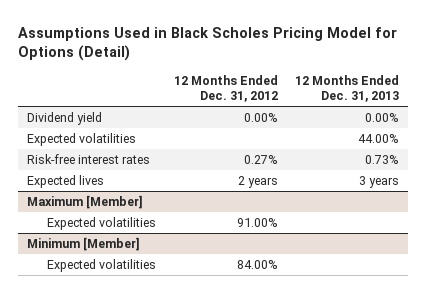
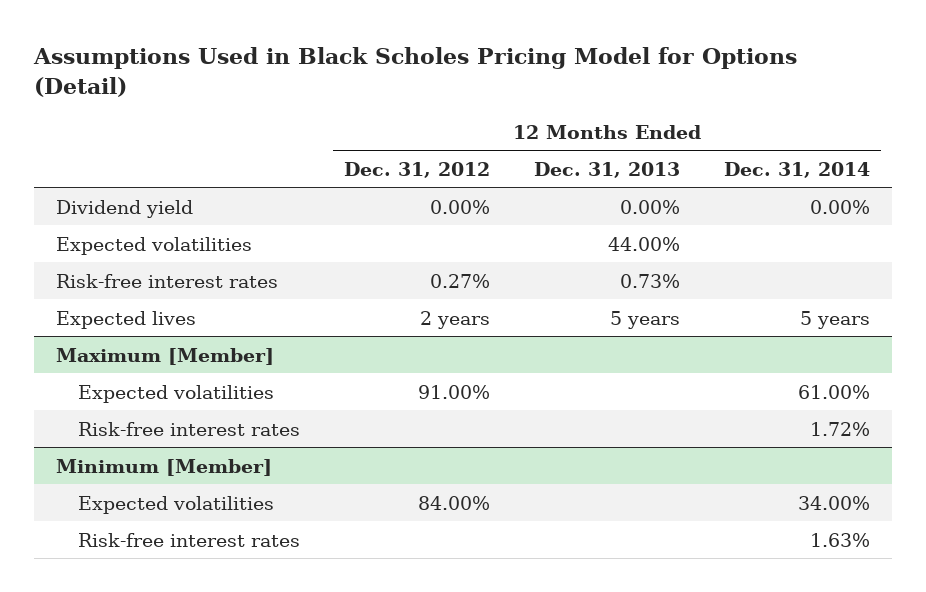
none -> [723,161,870,178] Dec. 31, 2014
[359,176,400,189] 3 years -> [610,310,681,329] 5 years
none -> [78,421,301,436] Risk-free interest rates
none -> [78,532,301,547] Risk-free interest rates

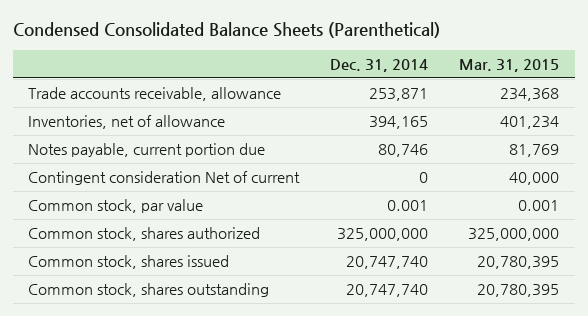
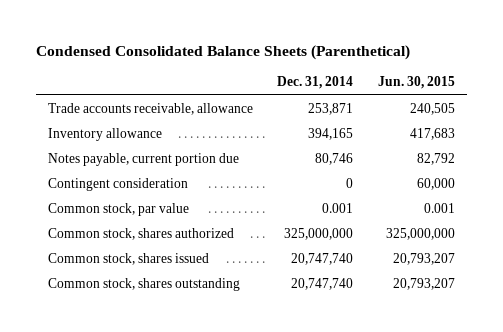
[459,58,560,72] Mar. 31, 2015 -> none
none -> [377,76,455,90] Jun. 30, 2015
[28,115,226,130] Inventories, net of allowance -> [47,127,162,141] Inventory allowance
[28,171,301,186] Contingent consideration Net of current -> none
none -> [47,177,188,191] Contingent consideration

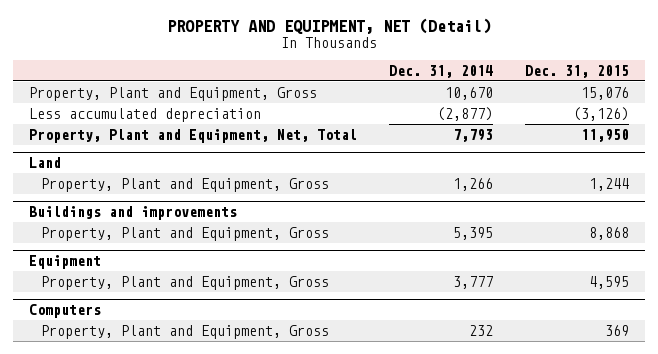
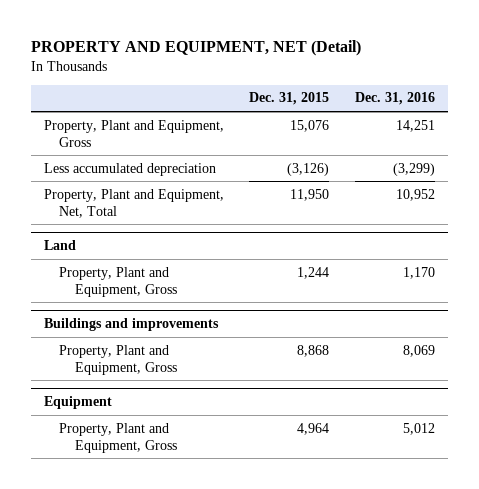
[389,64,494,78] Dec. 31, 2014 -> none
none -> [355,92,436,106] Dec. 31, 2016
[29,304,102,319] Computers -> none
[40,324,329,339] Property, Plant and Equipment, Gross -> none
[588,275,629,289] 4,595 -> [297,422,330,435] 4,964

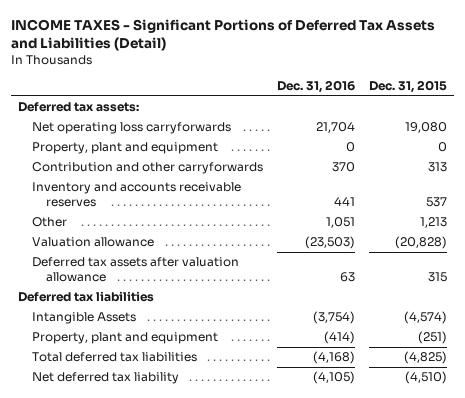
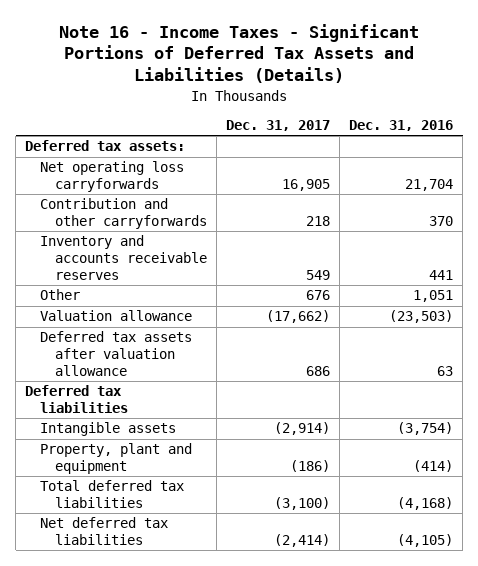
[11,18,436,51] INCOME TAXES - Significant Portions of Deferred Tax Assets and Liabilities (Detail) -> [59,23,420,84] Note 16 - Income Taxes - Significant Portions of Deferred Tax Assets and Liabilities (Details)
[369,80,448,94] Dec. 31, 2015 -> none
none -> [226,120,331,132] Dec. 31, 2017
[31,142,218,155] Property, plant and equipment -> none
[31,312,136,325] Intangible Assets -> [40,422,177,437] Intangible assets
[31,372,179,385] Net deferred tax liability -> [40,517,169,546] Net deferred tax liabilities

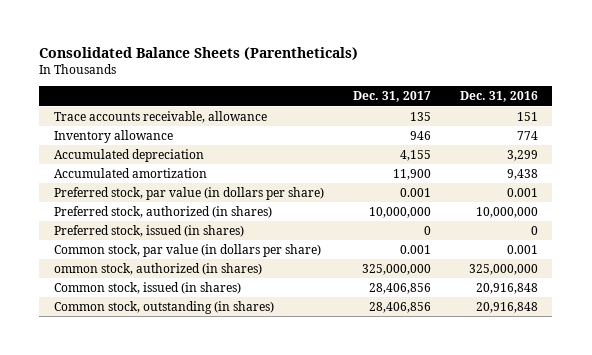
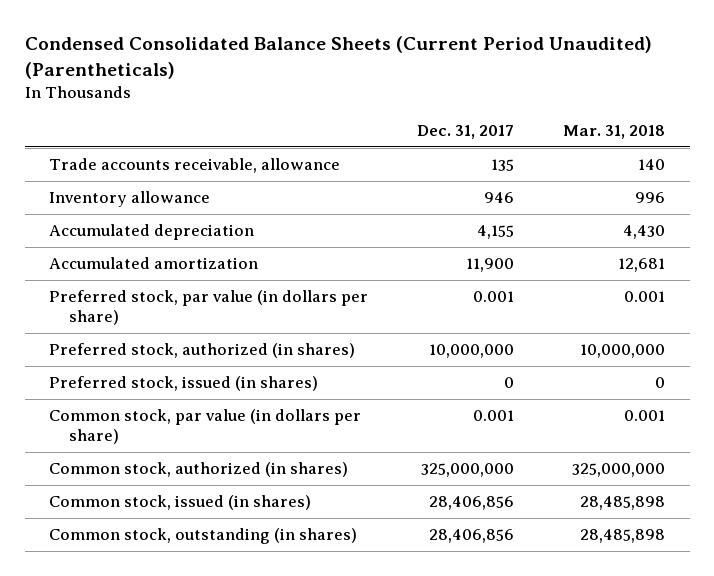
[39,47,359,61] Consolidated Balance Sheets (Parentheticals) -> [24,36,652,79] Condensed Consolidated Balance Sheets (Current Period Unaudited) (Parentheticals)
[459,91,538,103] Dec. 31, 2016 -> none
none -> [563,125,666,140] Mar. 31, 2018
[53,110,267,123] Trace accounts receivable, allowance -> [49,158,341,174] Trade accounts receivable, allowance
[53,262,262,275] ommon stock, authorized (in shares) -> [49,462,349,478] Common stock, authorized (in shares)

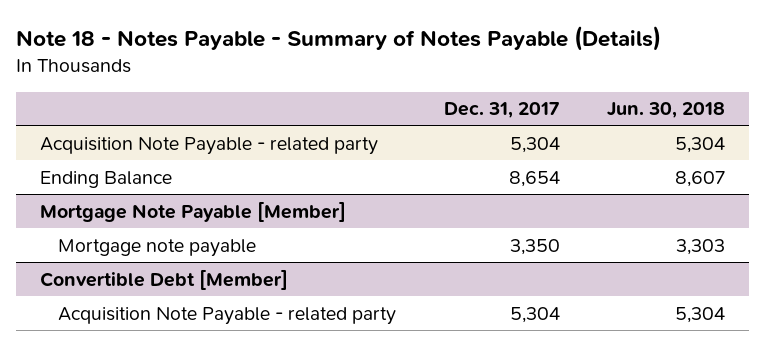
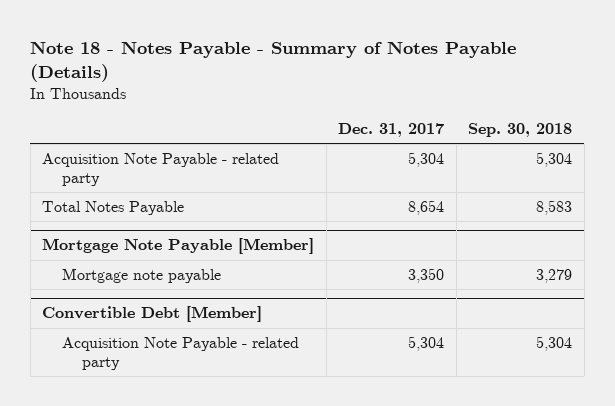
[607,102,726,119] Jun. 30, 2018 -> none
none -> [468,122,573,137] Sep. 30, 2018
[39,170,172,188] Ending Balance -> [42,200,185,215] Total Notes Payable

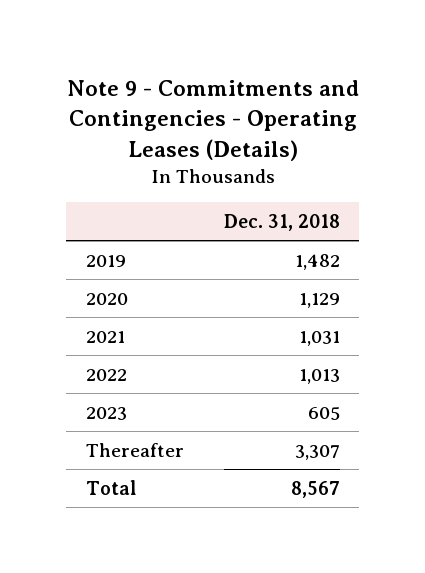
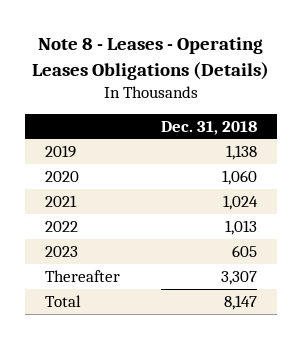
[66,80,359,161] Note 9 - Commitments and Contingencies - Operating Leases (Details) -> [31,37,269,80] Note 8 - Leases - Operating Leases Obligations (Details)
[294,253,340,270] 1,482 -> [225,144,257,160] 1,138
[298,292,340,308] 1,129 -> [221,169,257,185] 1,060
[298,330,340,346] 1,031 -> [222,194,258,210] 1,024
[290,480,340,498] 8,567 -> [223,294,257,310] 8,147

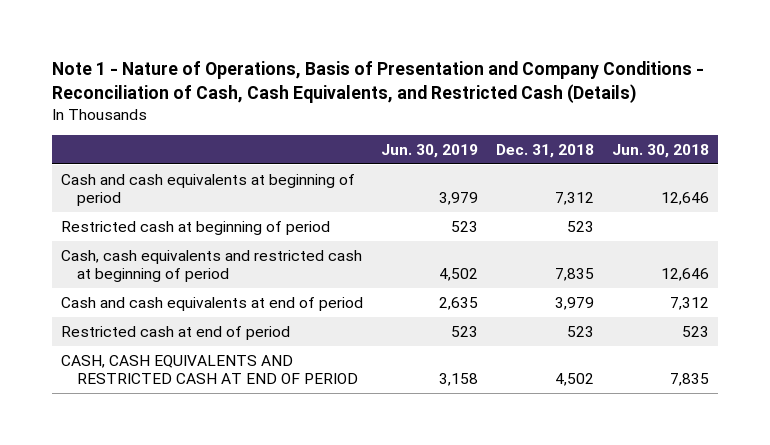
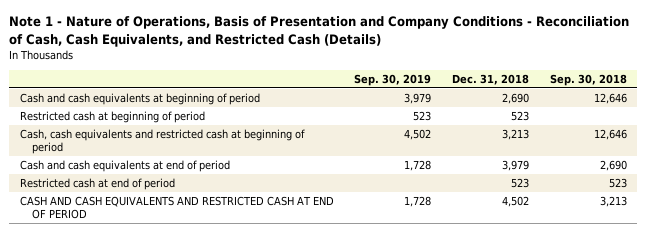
[380,143,478,158] Jun. 30, 2019 -> none
[612,143,710,158] Jun. 30, 2018 -> none
none -> [354,73,432,86] Sep. 30, 2019
none -> [549,73,627,86] Sep. 30, 2018
[555,192,595,206] 7,312 -> [501,93,529,105] 2,690
[555,268,595,282] 7,835 -> [501,129,529,141] 3,213
[60,354,359,385] CASH, CASH EQUIVALENTS AND RESTRICTED CASH AT END OF PERIOD -> [19,196,334,220] CASH AND CASH EQUIVALENTS AND RESTRICTED CASH AT END OF PERIOD

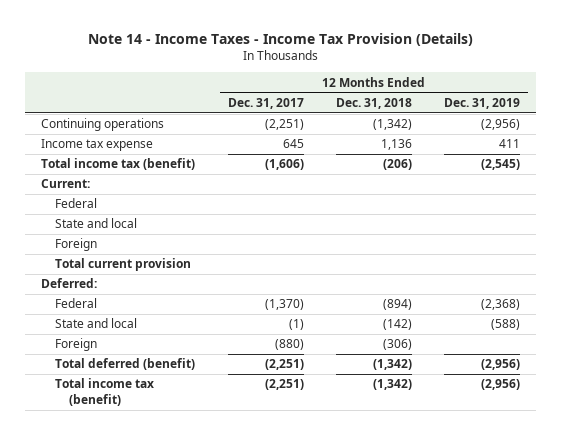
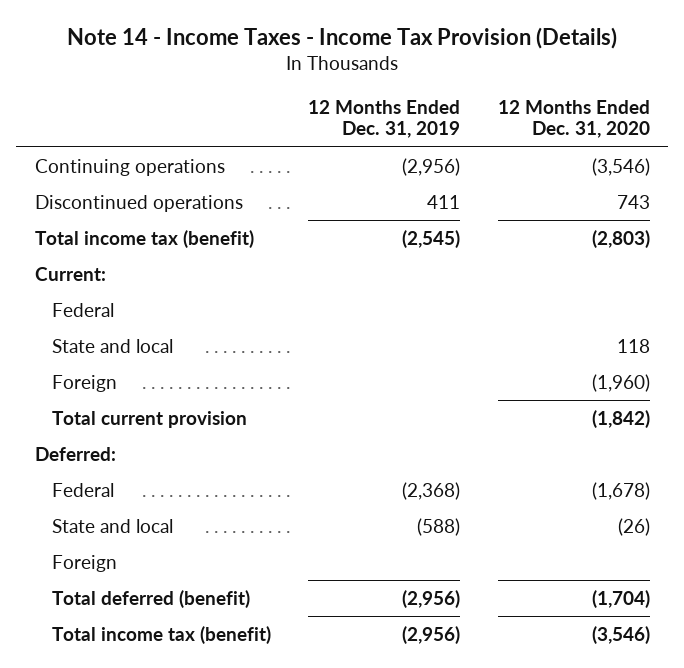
[227,97,304,109] Dec. 31, 2017 -> none
[335,97,412,109] Dec. 31, 2018 -> none
none -> [497,99,650,139] 12 Months Ended Dec. 31, 2020
[41,139,154,152] Income tax expense -> [34,194,243,212] Discontinued operations

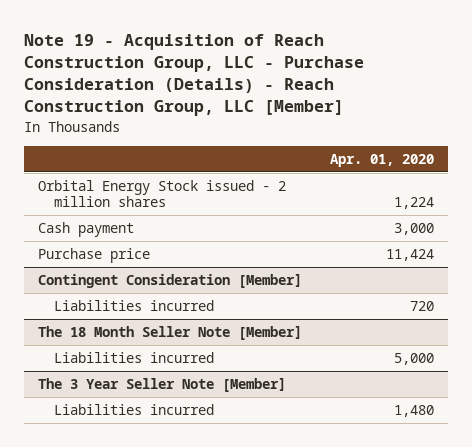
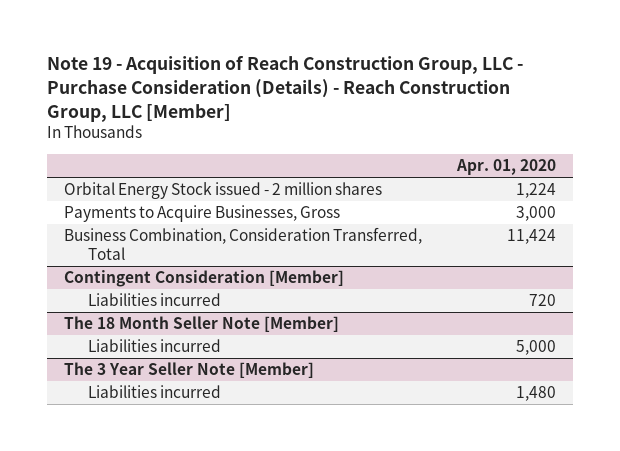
[38,222,135,238] Cash payment -> [63,205,340,223] Payments to Acquire Businesses, Gross
[38,248,151,264] Purchase price -> [63,227,422,260] Business Combination, Consideration Transferred, Total

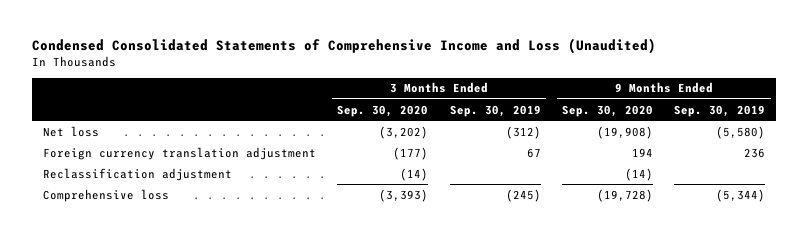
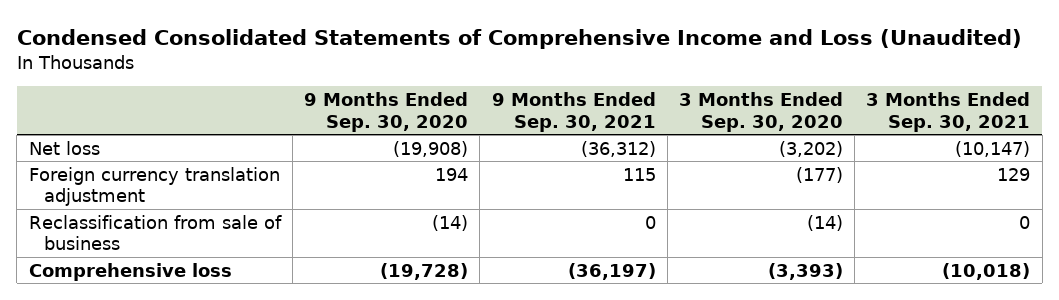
[449,104,541,117] Sep. 30, 2019 -> none
[674,104,766,117] Sep. 30, 2019 -> none
none -> [491,92,656,132] 9 Months Ended Sep. 30, 2021
none -> [866,92,1031,132] 3 Months Ended Sep. 30, 2021
[42,167,232,181] Reclassification adjustment -> [28,214,282,251] Reclassification from sale of business

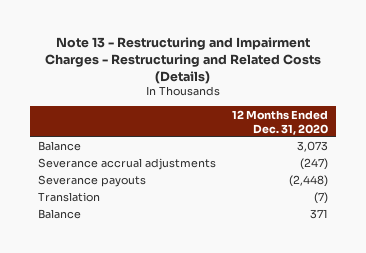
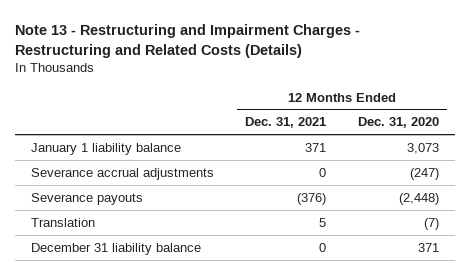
none -> [245,117,327,129] Dec. 31, 2021
[37,141,81,152] Balance -> [30,142,181,155] January 1 liability balance
[37,209,81,220] Balance -> [30,242,201,255] December 31 liability balance

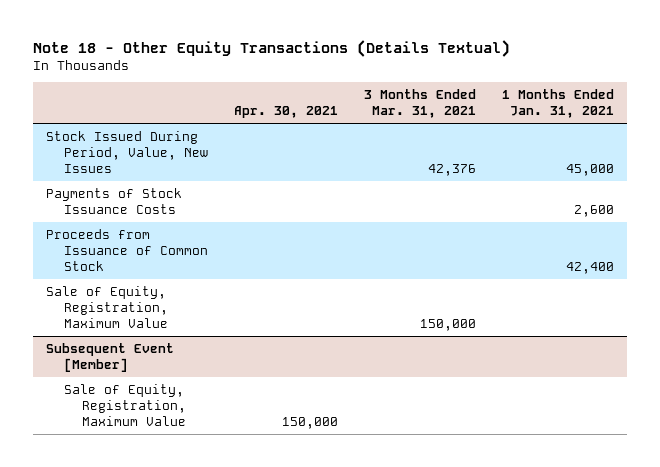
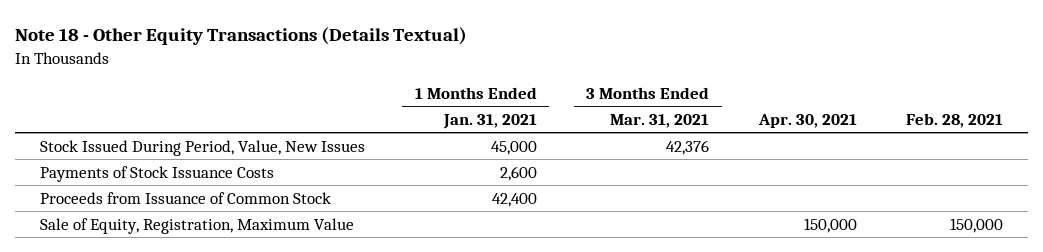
none -> [906,112,1004,128] Feb. 28, 2021
[46,286,169,328] Sale of Equity, Registration, Maximum Value -> none
[46,343,175,372] Subsequent Event [Member] -> none

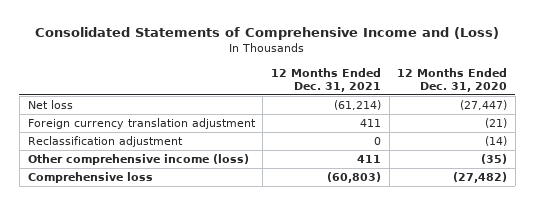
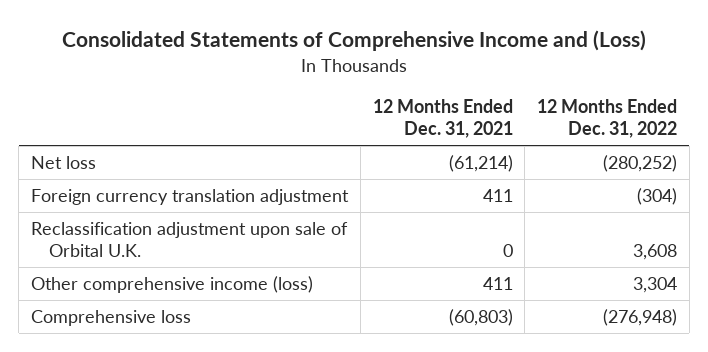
[397,67,508,92] 12 Months Ended Dec. 31, 2020 -> none
none -> [537,98,678,139] 12 Months Ended Dec. 31, 2022
[27,136,183,148] Reclassification adjustment -> [30,222,348,258] Reclassification adjustment upon sale of Orbital U.K.

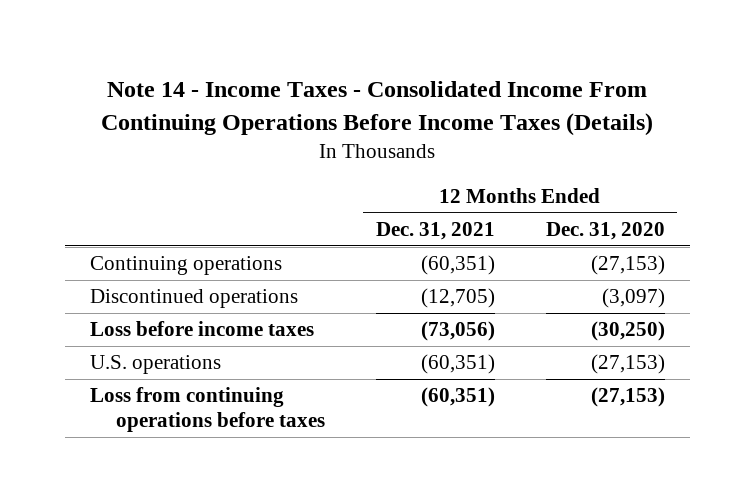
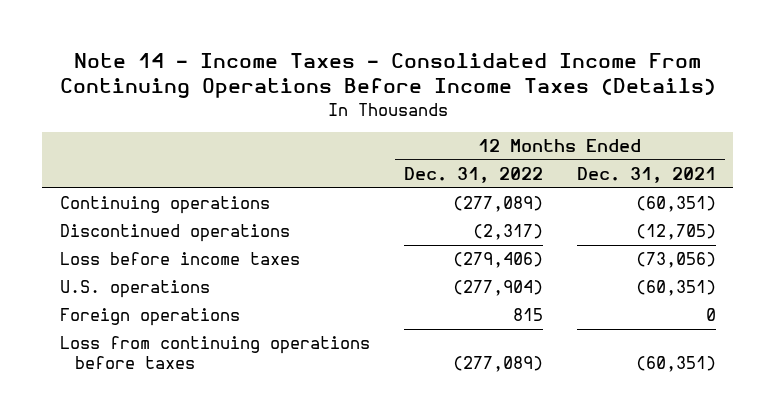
[545,221,665,240] Dec. 31, 2020 -> none
none -> [403,167,543,184] Dec. 31, 2022
none -> [59,308,240,327] Foreign operations

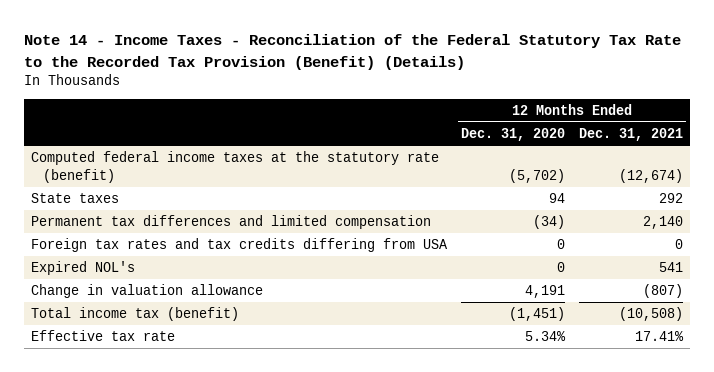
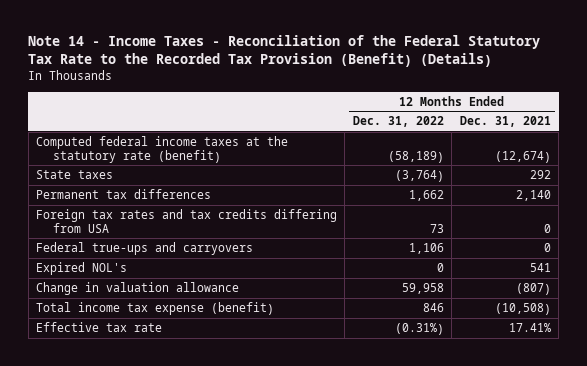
[460,128,565,142] Dec. 31, 2020 -> none
none -> [352,116,444,128] Dec. 31, 2022
[31,215,432,230] Permanent tax differences and limited compensation -> [35,188,211,199] Permanent tax differences
none -> [35,241,253,255] Federal true-ups and carryovers
[31,307,240,322] Total income tax (benefit) -> [35,301,274,315] Total income tax expense (benefit)

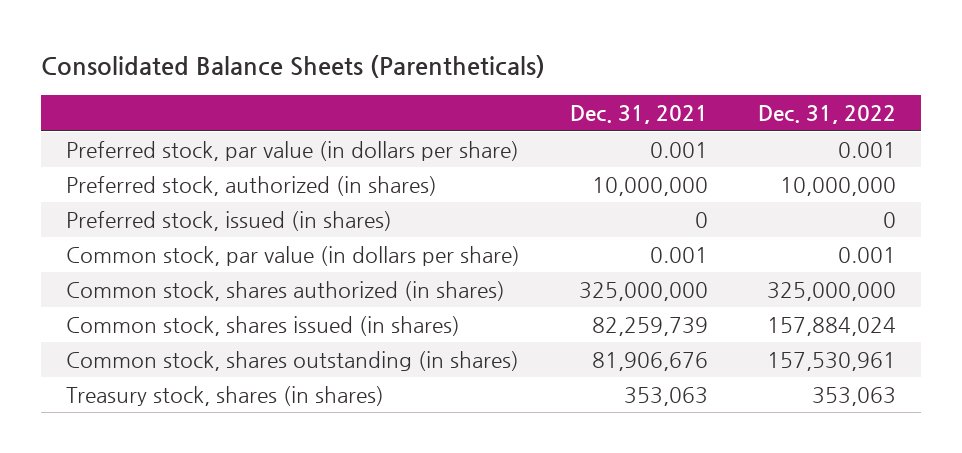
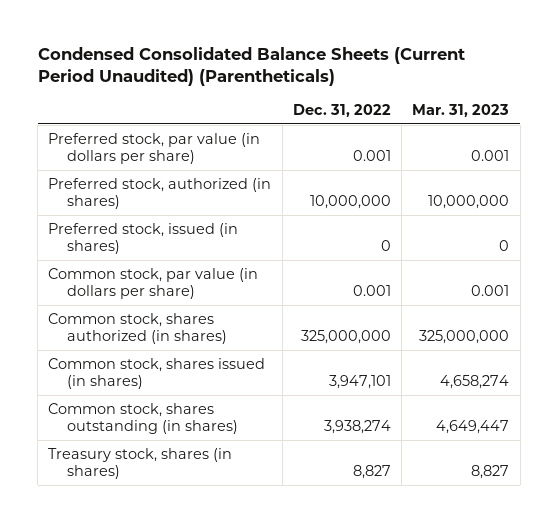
[41,55,546,79] Consolidated Balance Sheets (Parentheticals) -> [37,46,465,87] Condensed Consolidated Balance Sheets (Current Period Unaudited) (Parentheticals)
[570,105,709,125] Dec. 31, 2021 -> none
none -> [412,104,510,118] Mar. 31, 2023
[766,317,896,337] 157,884,024 -> [328,375,391,390] 3,947,101
[766,352,896,372] 157,530,961 -> [323,420,391,435] 3,938,274
[811,387,896,407] 353,063 -> [352,465,391,480] 8,827

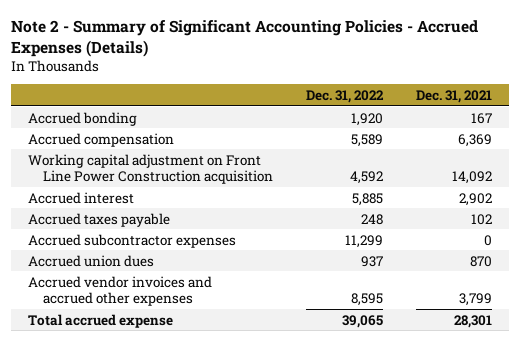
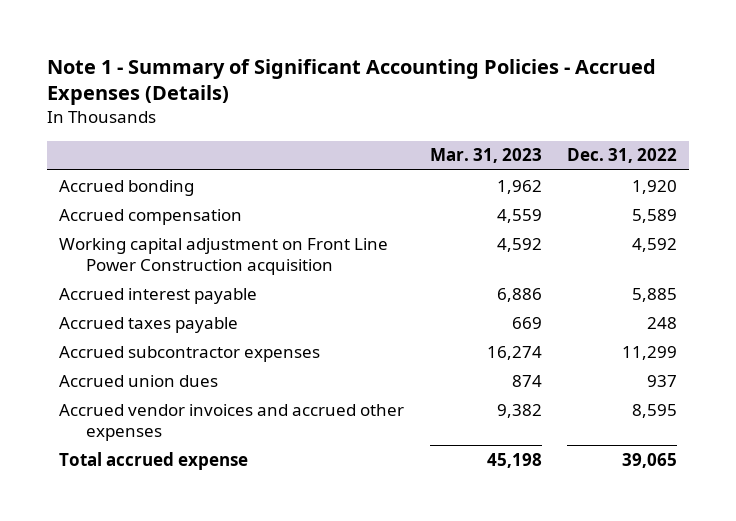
[11,19,479,57] Note 2 - Summary of Significant Accounting Policies - Accrued Expenses (Details) -> [46,58,656,106] Note 1 - Summary of Significant Accounting Policies - Accrued Expenses (Details)
[416,89,493,103] Dec. 31, 2021 -> none
none -> [429,148,542,164] Mar. 31, 2023
[27,191,134,204] Accrued interest -> [59,287,258,304] Accrued interest payable

